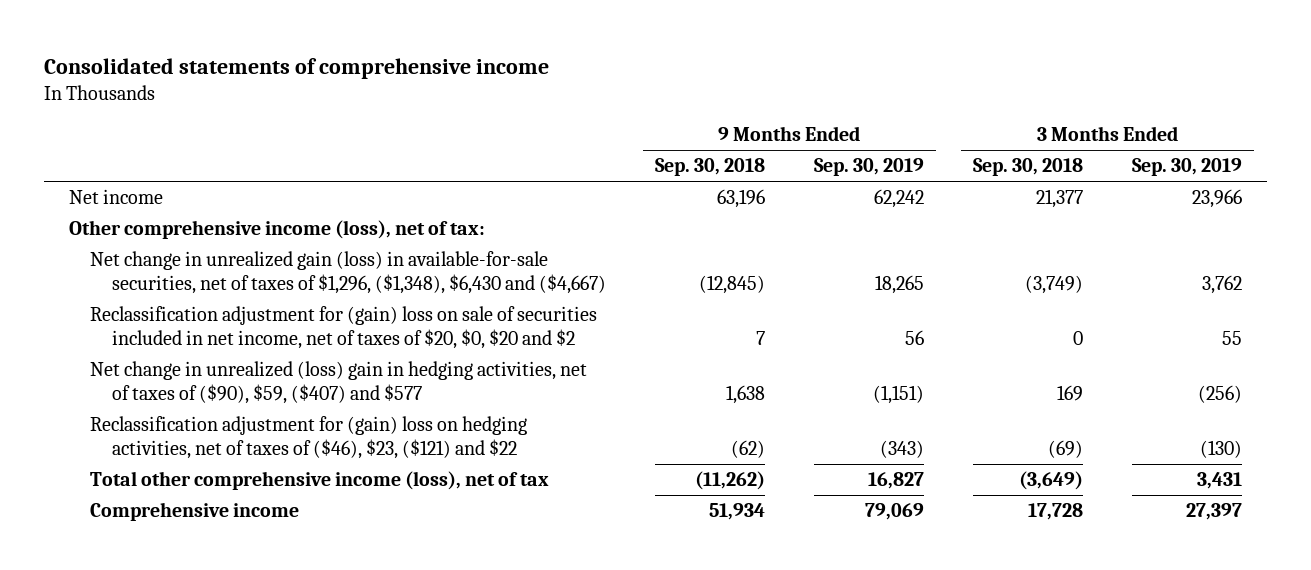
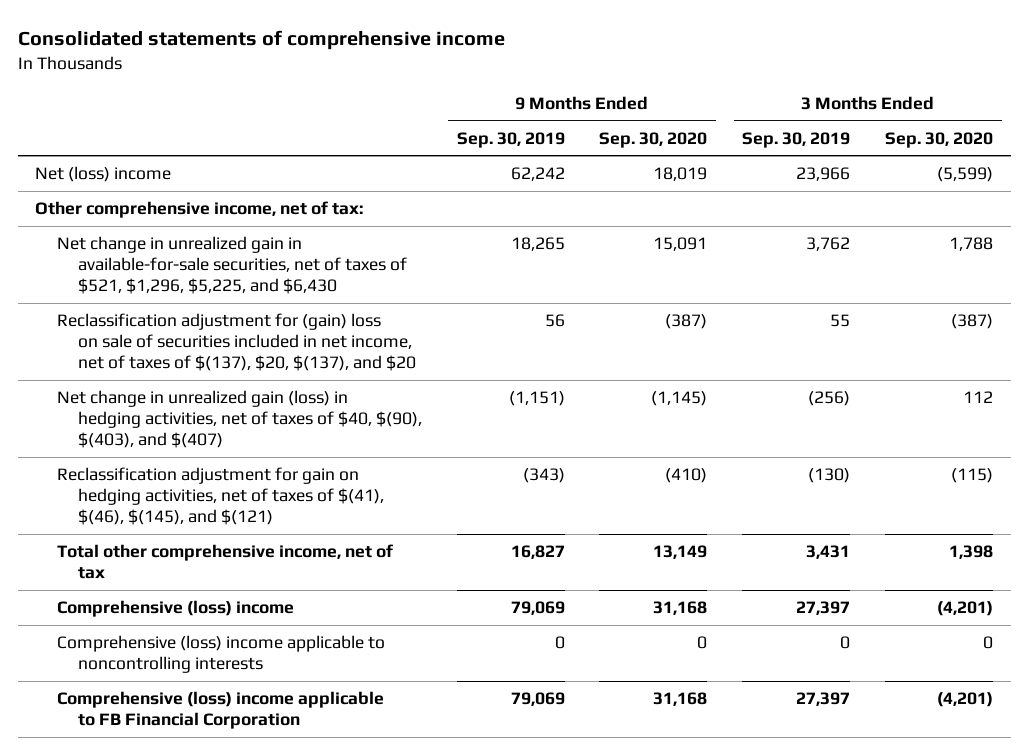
[654,158,765,177] Sep. 30, 2018 -> none
[972,158,1083,177] Sep. 30, 2018 -> none
none -> [599,131,708,148] Sep. 30, 2020
none -> [885,131,994,148] Sep. 30, 2020
[68,188,163,204] Net income -> [35,166,172,183] Net (loss) income
[68,219,485,239] Other comprehensive income (loss), net of tax: -> [35,201,364,219] Other comprehensive income, net of tax:
[90,250,606,295] Net change in unrealized gain (loss) in available-for-sale securities, net of taxes of $1,296, ($1,348), $6,430 and ($4,667) -> [56,236,407,295] Net change in unrealized gain in available-for-sale securities, net of taxes of $521, $1,296, $5,225, and $6,430
[90,305,598,350] Reclassification adjustment for (gain) loss on sale of securities included in net income, net of taxes of $20, $0, $20 and $2 -> [56,313,416,372] Reclassification adjustment for (gain) loss on sale of securities included in net income, net of taxes of $(137), $20, $(137), and $20
[90,360,588,405] Net change in unrealized (loss) gain in hedging activities, net of taxes of ($90), $59, ($407) and $577 -> [56,390,422,449] Net change in unrealized gain (loss) in hedging activities, net of taxes of $40, $(90), $(403), and $(407)
[90,415,528,460] Reclassification adjustment for (gain) loss on hedging activities, net of taxes of ($46), $23, ($121) and $22 -> [56,467,384,526] Reclassification adjustment for gain on hedging activities, net of taxes of $(41), $(46), $(145), and $(121)
[90,470,550,490] Total other comprehensive income (loss), net of tax -> [56,544,393,580] Total other comprehensive income, net of tax
none -> [56,600,294,618] Comprehensive (loss) income
none -> [56,635,385,674] Comprehensive (loss) income applicable to noncontrolling interests
[90,501,300,521] Comprehensive income -> [56,691,384,730] Comprehensive (loss) income applicable to FB Financial Corporation

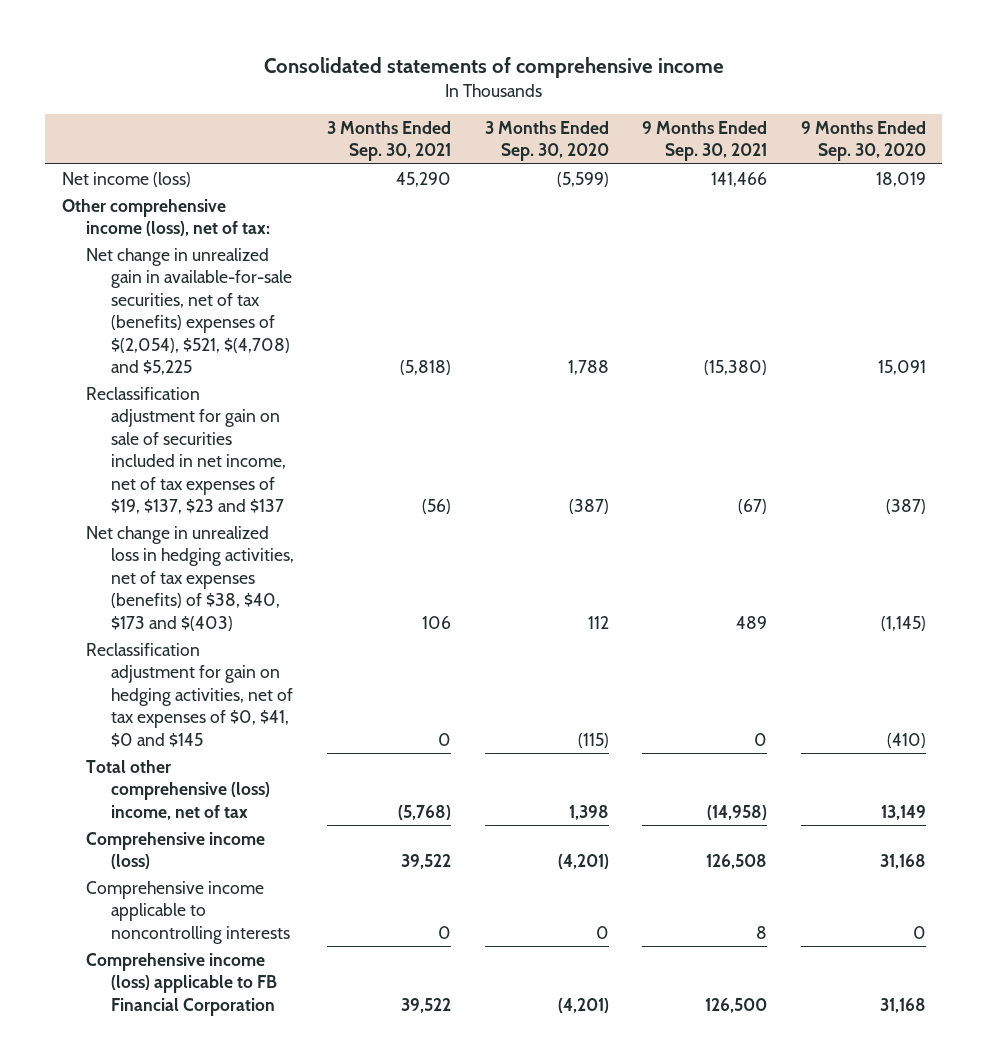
[456,131,565,148] Sep. 30, 2019 -> none
[742,131,851,148] Sep. 30, 2019 -> none
none -> [327,120,452,162] 3 Months Ended Sep. 30, 2021
none -> [642,120,768,162] 9 Months Ended Sep. 30, 2021
[35,166,172,183] Net (loss) income -> [61,171,191,187] Net income (loss)
[35,201,364,219] Other comprehensive income, net of tax: -> [61,198,271,237] Other comprehensive income (loss), net of tax:
[56,236,407,295] Net change in unrealized gain in available-for-sale securities, net of taxes of $521, $1,296, $5,225, and $6,430 -> [86,247,292,376] Net change in unrealized gain in available-for-sale securities, net of tax (benefits) expenses of $(2,054), $521, $(4,708) and $5,225
[56,313,416,372] Reclassification adjustment for (gain) loss on sale of securities included in net income, net of taxes of $(137), $20, $(137), and $20 -> [86,386,286,515] Reclassification adjustment for gain on sale of securities included in net income, net of tax expenses of $19, $137, $23 and $137
[56,390,422,449] Net change in unrealized gain (loss) in hedging activities, net of taxes of $40, $(90), $(403), and $(407) -> [86,525,294,631] Net change in unrealized loss in hedging activities, net of tax expenses (benefits) of $38, $40, $173 and $(403)
[56,467,384,526] Reclassification adjustment for gain on hedging activities, net of taxes of $(41), $(46), $(145), and $(121) -> [86,642,293,747] Reclassification adjustment for gain on hedging activities, net of tax expenses of $0, $41, $0 and $145
[56,544,393,580] Total other comprehensive income, net of tax -> [86,759,270,820] Total other comprehensive (loss) income, net of tax
[56,600,294,618] Comprehensive (loss) income -> [86,831,266,870] Comprehensive income (loss)
[56,635,385,674] Comprehensive (loss) income applicable to noncontrolling interests -> [86,880,290,944] Comprehensive income applicable to noncontrolling interests
[56,691,384,730] Comprehensive (loss) income applicable to FB Financial Corporation -> [86,952,277,1016] Comprehensive income (loss) applicable to FB Financial Corporation

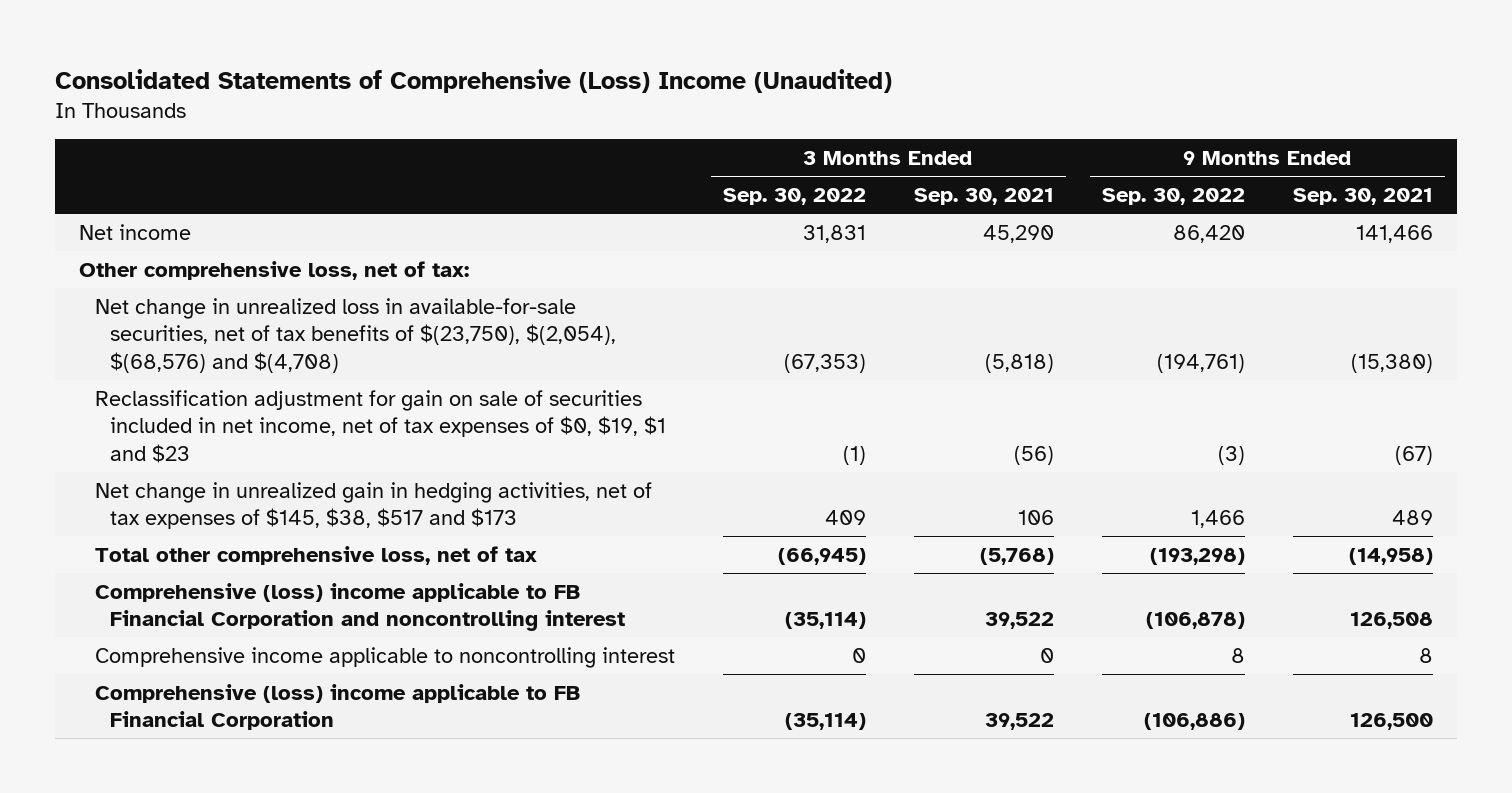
[263,56,724,78] Consolidated statements of comprehensive income -> [55,68,893,93] Consolidated Statements of Comprehensive (Loss) Income (Unaudited)
[484,120,609,162] 3 Months Ended Sep. 30, 2020 -> none
[800,120,926,162] 9 Months Ended Sep. 30, 2020 -> none
none -> [722,188,866,206] Sep. 30, 2022
none -> [1101,188,1245,206] Sep. 30, 2022
[86,642,293,747] Reclassification adjustment for gain on hedging activities, net of tax expenses of $0, $41, $0 and $145 -> none
[61,171,191,187] Net income (loss) -> [79,223,192,240] Net income
[61,198,271,237] Other comprehensive income (loss), net of tax: -> [79,260,470,280] Other comprehensive loss, net of tax:
[86,247,292,376] Net change in unrealized gain in available-for-sale securities, net of tax (benefits) expenses of $(2,054), $521, $(4,708) and $5,225 -> [94,297,617,373] Net change in unrealized loss in available-for-sale securities, net of tax benefits of $(23,750), $(2,054), $(68,576) and $(4,708)
[86,386,286,515] Reclassification adjustment for gain on sale of securities included in net income, net of tax expenses of $19, $137, $23 and $137 -> [94,389,667,463] Reclassification adjustment for gain on sale of securities included in net income, net of tax expenses of $0, $19, $1 and $23
[86,525,294,631] Net change in unrealized loss in hedging activities, net of tax expenses (benefits) of $38, $40, $173 and $(403) -> [94,481,652,530] Net change in unrealized gain in hedging activities, net of tax expenses of $145, $38, $517 and $173
[86,759,270,820] Total other comprehensive (loss) income, net of tax -> [94,545,537,565] Total other comprehensive loss, net of tax
[86,831,266,870] Comprehensive income (loss) -> [94,582,626,632] Comprehensive (loss) income applicable to FB Financial Corporation and noncontrolling interest
[86,880,290,944] Comprehensive income applicable to noncontrolling interests -> [94,646,675,668] Comprehensive income applicable to noncontrolling interest
[86,952,277,1016] Comprehensive income (loss) applicable to FB Financial Corporation -> [94,683,580,731] Comprehensive (loss) income applicable to FB Financial Corporation

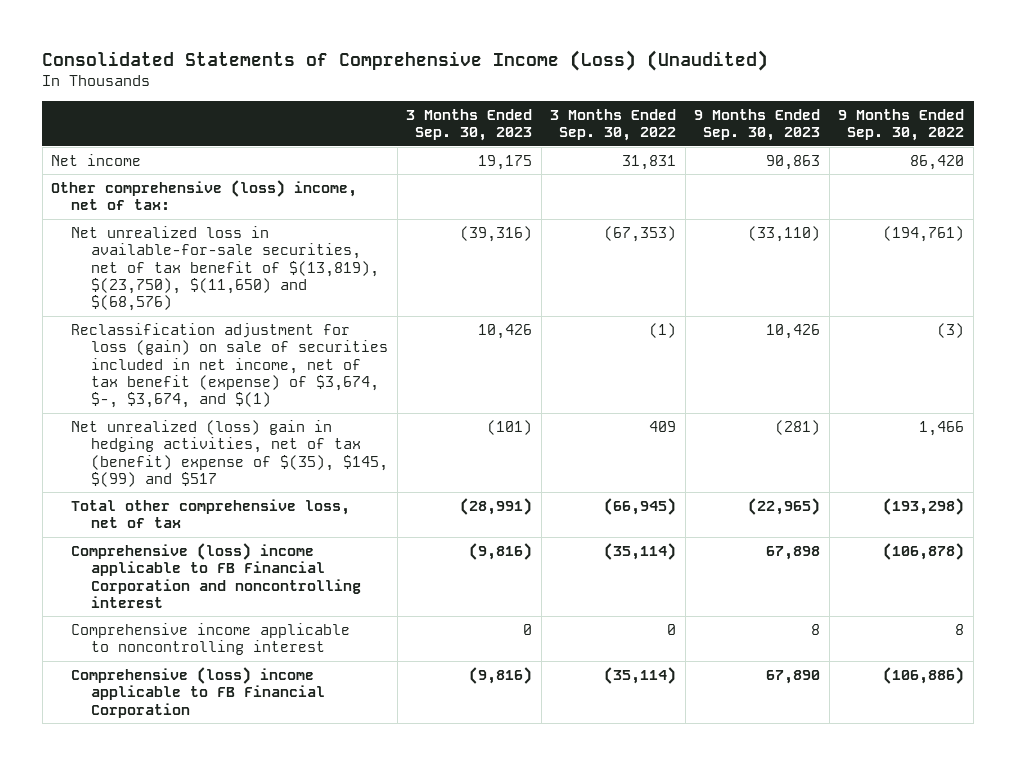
[55,68,893,93] Consolidated Statements of Comprehensive (Loss) Income (Unaudited) -> [42,49,769,71] Consolidated Statements of Comprehensive Income (Loss) (Unaudited)
[913,188,1054,206] Sep. 30, 2021 -> none
[1293,188,1434,206] Sep. 30, 2021 -> none
none -> [406,108,533,142] 3 Months Ended Sep. 30, 2023
none -> [694,108,821,142] 9 Months Ended Sep. 30, 2023
[79,260,470,280] Other comprehensive loss, net of tax: -> [51,179,358,211] Other comprehensive (loss) income, net of tax:
[94,297,617,373] Net change in unrealized loss in available-for-sale securities, net of tax benefits of $(23,750), $(2,054), $(68,576) and $(4,708) -> [71,225,380,312] Net unrealized loss in available-for-sale securities, net of tax benefit of $(13,819), $(23,750), $(11,650) and $(68,576)
[94,389,667,463] Reclassification adjustment for gain on sale of securities included in net income, net of tax expenses of $0, $19, $1 and $23 -> [71,322,389,409] Reclassification adjustment for loss (gain) on sale of securities included in net income, net of tax benefit (expense) of $3,674, $-, $3,674, and $(1)
[94,481,652,530] Net change in unrealized gain in hedging activities, net of tax expenses of $145, $38, $517 and $173 -> [71,419,389,487] Net unrealized (loss) gain in hedging activities, net of tax (benefit) expense of $(35), $145, $(99) and $517

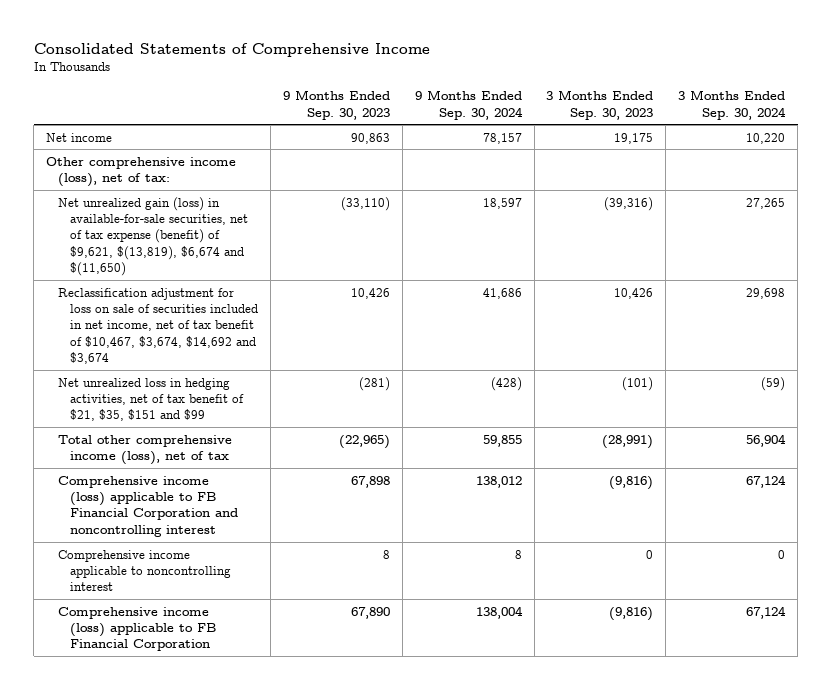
[42,49,769,71] Consolidated Statements of Comprehensive Income (Loss) (Unaudited) -> [33,42,430,57] Consolidated Statements of Comprehensive Income
[550,108,677,142] 3 Months Ended Sep. 30, 2022 -> none
[838,108,965,142] 9 Months Ended Sep. 30, 2022 -> none
none -> [414,90,523,120] 9 Months Ended Sep. 30, 2024
none -> [678,90,787,120] 3 Months Ended Sep. 30, 2024
[51,179,358,211] Other comprehensive (loss) income, net of tax: -> [46,156,237,188] Other comprehensive income (loss), net of tax:
[71,225,380,312] Net unrealized loss in available-for-sale securities, net of tax benefit of $(13,819), $(23,750), $(11,650) and $(68,576) -> [58,196,248,277] Net unrealized gain (loss) in available-for-sale securities, net of tax expense (benefit) of $9,621, $(13,819), $6,674 and $(11,650)
[71,322,389,409] Reclassification adjustment for loss (gain) on sale of securities included in net income, net of tax benefit (expense) of $3,674, $-, $3,674, and $(1) -> [58,287,258,365] Reclassification adjustment for loss on sale of securities included in net income, net of tax benefit of $10,467, $3,674, $14,692 and $3,674
[71,419,389,487] Net unrealized (loss) gain in hedging activities, net of tax (benefit) expense of $(35), $145, $(99) and $517 -> [58,377,244,422] Net unrealized loss in hedging activities, net of tax benefit of $21, $35, $151 and $99
[71,498,351,529] Total other comprehensive loss, net of tax -> [58,434,233,466] Total other comprehensive income (loss), net of tax
[71,542,362,608] Comprehensive (loss) income applicable to FB Financial Corporation and noncontrolling interest -> [58,475,238,537] Comprehensive income (loss) applicable to FB Financial Corporation and noncontrolling interest
[71,666,326,718] Comprehensive (loss) income applicable to FB Financial Corporation -> [58,606,216,652] Comprehensive income (loss) applicable to FB Financial Corporation

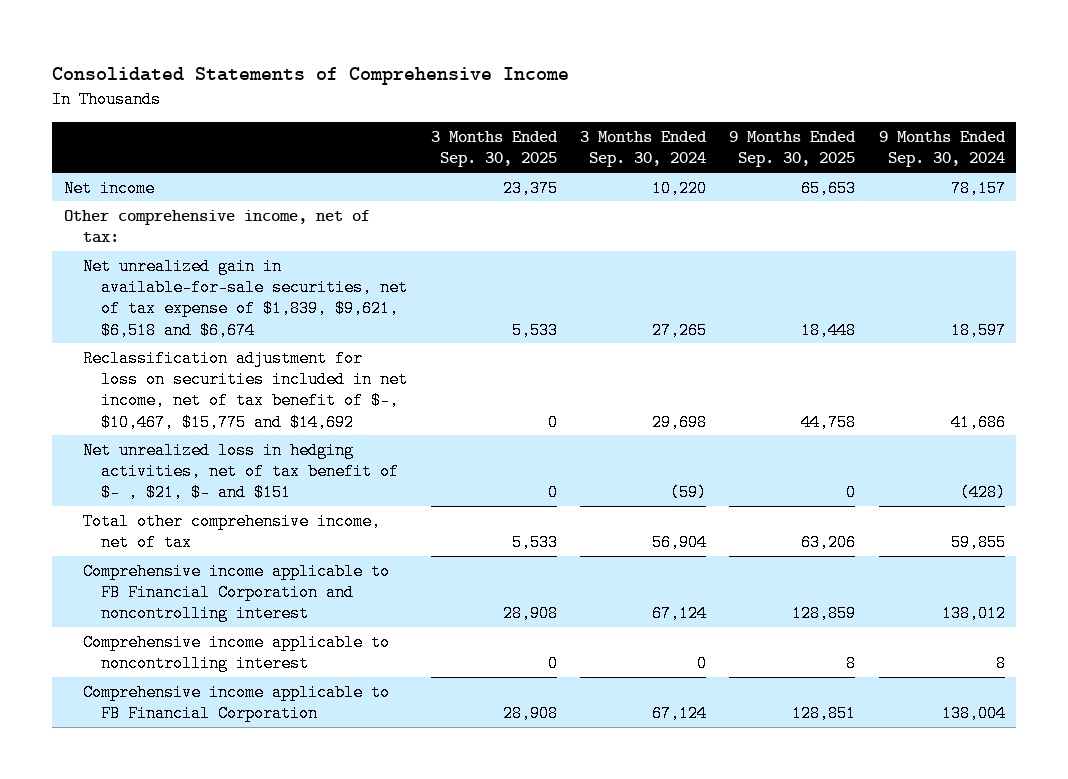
[282,90,390,120] 9 Months Ended Sep. 30, 2023 -> none
[546,90,654,120] 3 Months Ended Sep. 30, 2023 -> none
none -> [430,131,558,168] 3 Months Ended Sep. 30, 2025
none -> [729,131,857,168] 9 Months Ended Sep. 30, 2025
[46,156,237,188] Other comprehensive income (loss), net of tax: -> [63,209,370,243] Other comprehensive income, net of tax:
[58,196,248,277] Net unrealized gain (loss) in available-for-sale securities, net of tax expense (benefit) of $9,621, $(13,819), $6,674 and $(11,650) -> [82,257,409,339] Net unrealized gain in available-for-sale securities, net of tax expense of $1,839, $9,621, $6,518 and $6,674
[58,287,258,365] Reclassification adjustment for loss on sale of securities included in net income, net of tax benefit of $10,467, $3,674, $14,692 and $3,674 -> [82,349,409,431] Reclassification adjustment for loss on securities included in net income, net of tax benefit of $-, $10,467, $15,775 and $14,692
[58,377,244,422] Net unrealized loss in hedging activities, net of tax benefit of $21, $35, $151 and $99 -> [82,441,400,502] Net unrealized loss in hedging activities, net of tax benefit of $- , $21, $- and $151
[58,434,233,466] Total other comprehensive income (loss), net of tax -> [82,512,381,551] Total other comprehensive income, net of tax
[58,475,238,537] Comprehensive income (loss) applicable to FB Financial Corporation and noncontrolling interest -> [82,562,390,623] Comprehensive income applicable to FB Financial Corporation and noncontrolling interest
[58,606,216,652] Comprehensive income (loss) applicable to FB Financial Corporation -> [82,683,390,722] Comprehensive income applicable to FB Financial Corporation

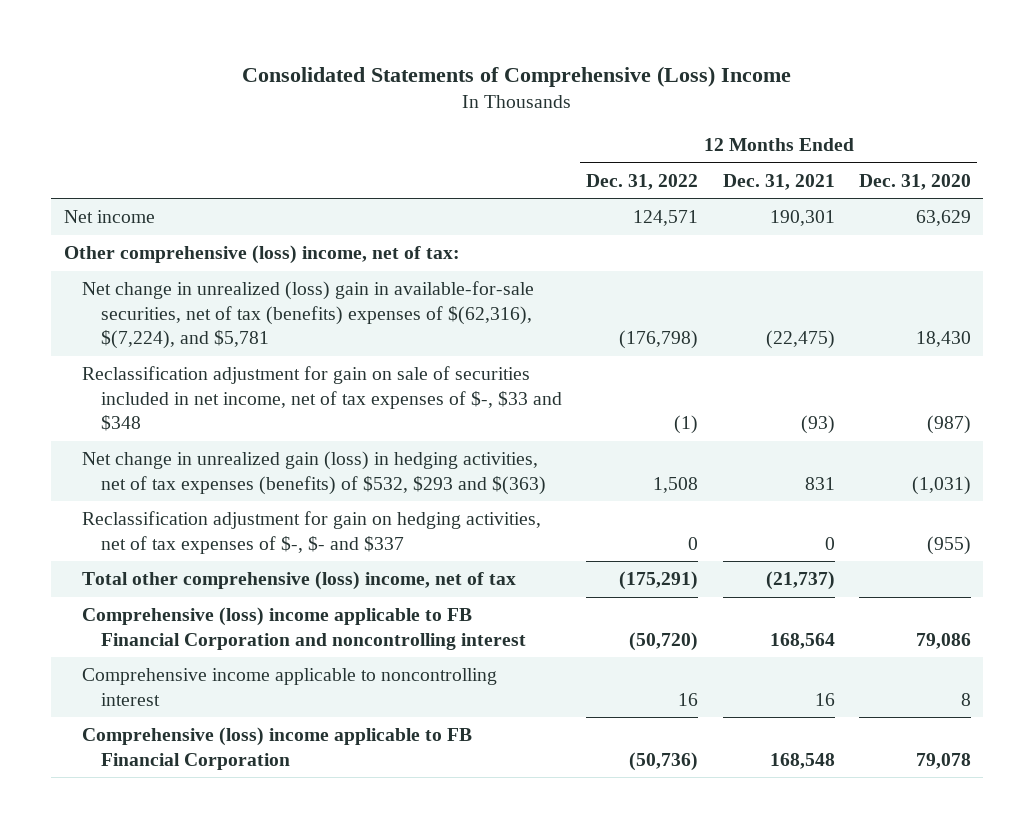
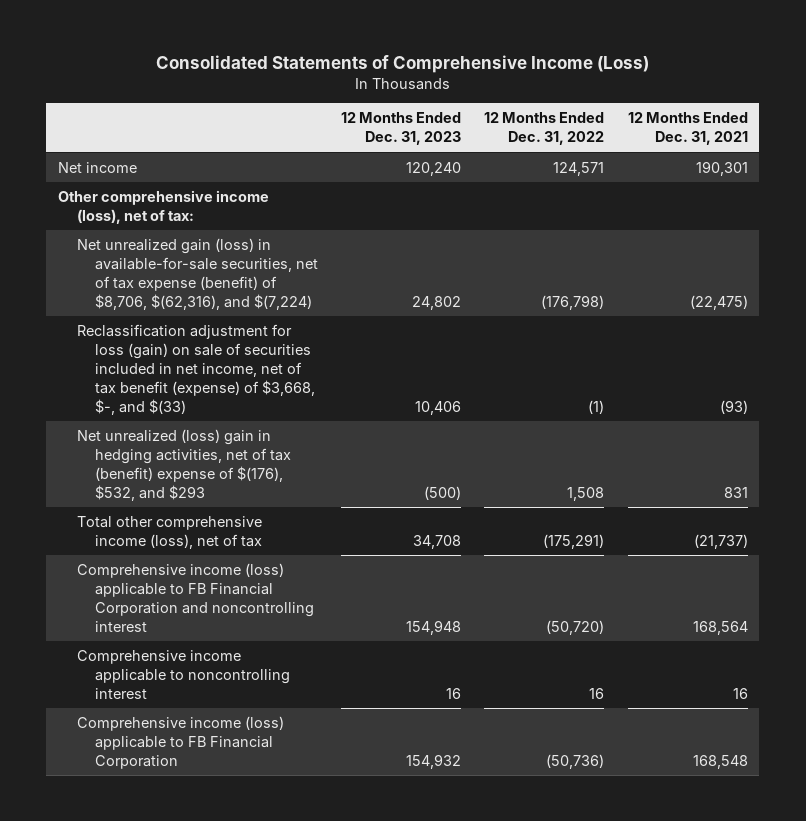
[242,65,792,87] Consolidated Statements of Comprehensive (Loss) Income -> [155,55,649,74] Consolidated Statements of Comprehensive Income (Loss)
[859,173,972,190] Dec. 31, 2020 -> none
none -> [341,112,462,146] 12 Months Ended Dec. 31, 2023
[82,511,542,554] Reclassification adjustment for gain on hedging activities, net of tax expenses of $-, $- and $337 -> none
[63,245,460,265] Other comprehensive (loss) income, net of tax: -> [58,190,270,224] Other comprehensive income (loss), net of tax:
[82,281,535,350] Net change in unrealized (loss) gain in available-for-sale securities, net of tax (benefits) expenses of $(62,316), $(7,224), and $5,781 -> [76,238,319,310] Net unrealized gain (loss) in available-for-sale securities, net of tax expense (benefit) of $8,706, $(62,316), and $(7,224)
[82,366,563,432] Reclassification adjustment for gain on sale of securities included in net income, net of tax expenses of $-, $33 and $348 -> [76,324,316,415] Reclassification adjustment for loss (gain) on sale of securities included in net income, net of tax benefit (expense) of $3,668, $-, and $(33)
[82,451,547,495] Net change in unrealized gain (loss) in hedging activities, net of tax expenses (benefits) of $532, $293 and $(363) -> [76,429,292,501] Net unrealized (loss) gain in hedging activities, net of tax (benefit) expense of $(176), $532, and $293
[82,571,517,591] Total other comprehensive (loss) income, net of tax -> [76,516,263,549] Total other comprehensive income (loss), net of tax
[82,607,527,650] Comprehensive (loss) income applicable to FB Financial Corporation and noncontrolling interest -> [76,563,315,632] Comprehensive income (loss) applicable to FB Financial Corporation and noncontrolling interest
[82,727,473,770] Comprehensive (loss) income applicable to FB Financial Corporation -> [76,716,284,769] Comprehensive income (loss) applicable to FB Financial Corporation

